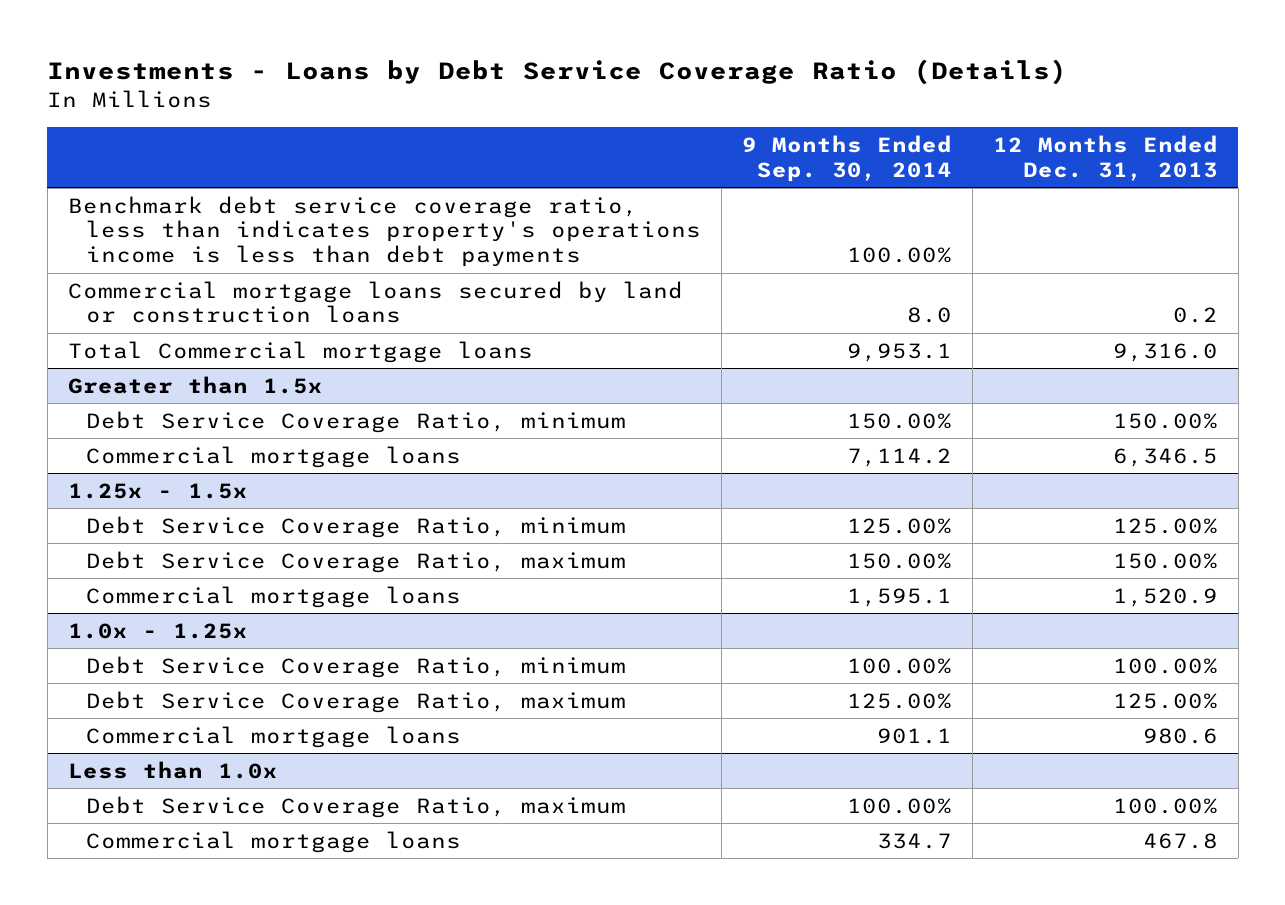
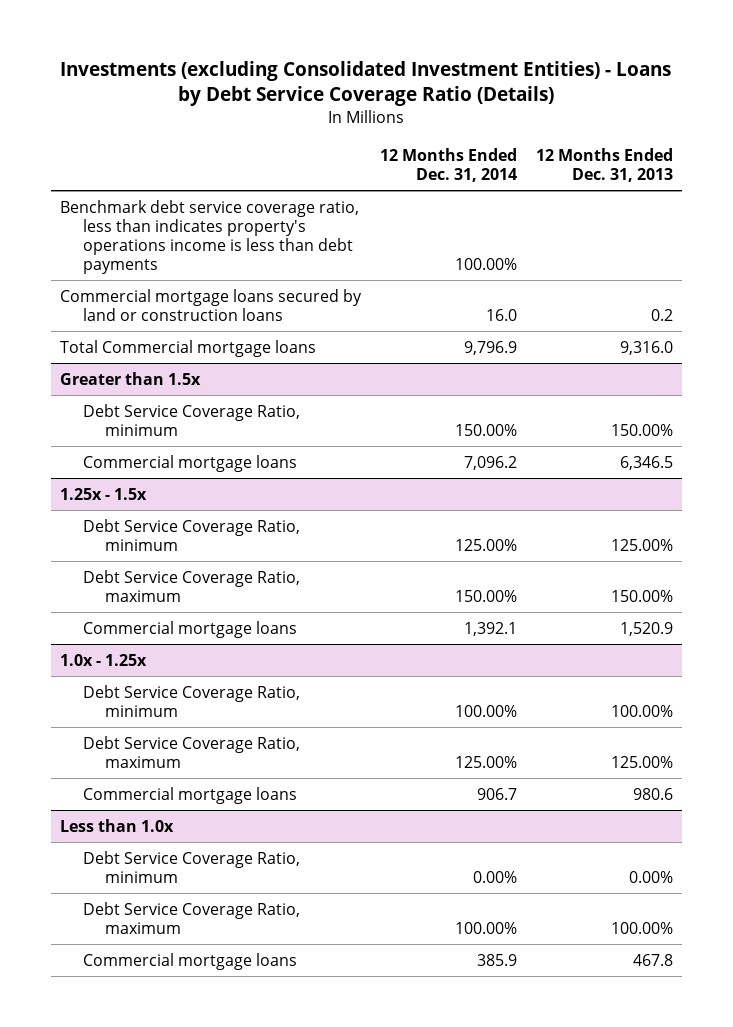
[47,59,1068,86] Investments - Loans by Debt Service Coverage Ratio (Details) -> [60,61,672,107] Investments (excluding Consolidated Investment Entities) - Loans by Debt Service Coverage Ratio (Details)
[741,135,952,182] 9 Months Ended Sep. 30, 2014 -> none
none -> [379,147,517,183] 12 Months Ended Dec. 31, 2014
none -> [82,850,300,883] Debt Service Coverage Ratio, minimum

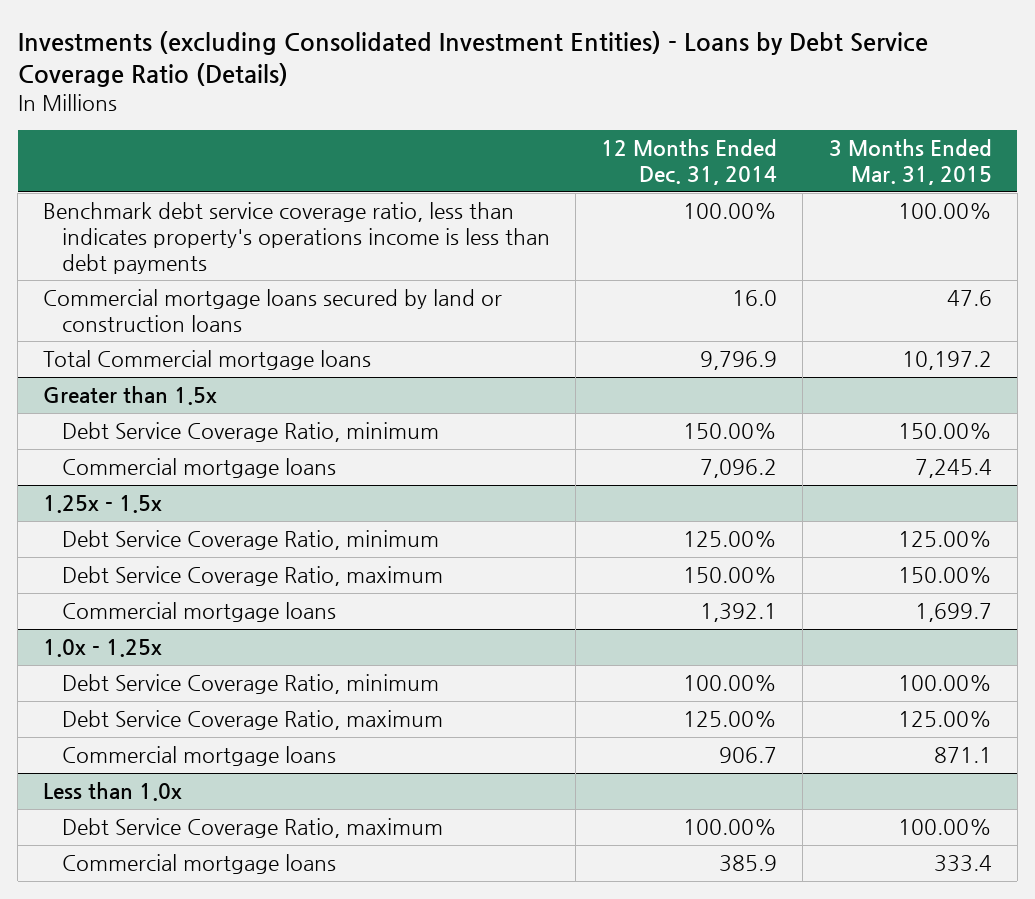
[535,147,673,183] 12 Months Ended Dec. 31, 2013 -> none
none -> [828,139,992,186] 3 Months Ended Mar. 31, 2015
[82,850,300,883] Debt Service Coverage Ratio, minimum -> none

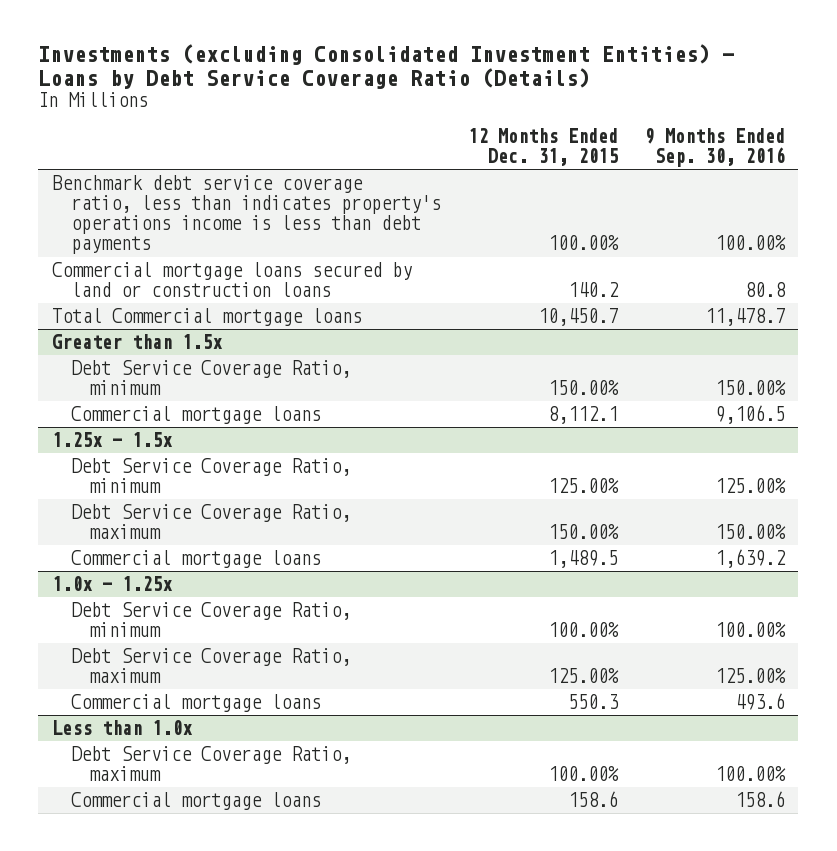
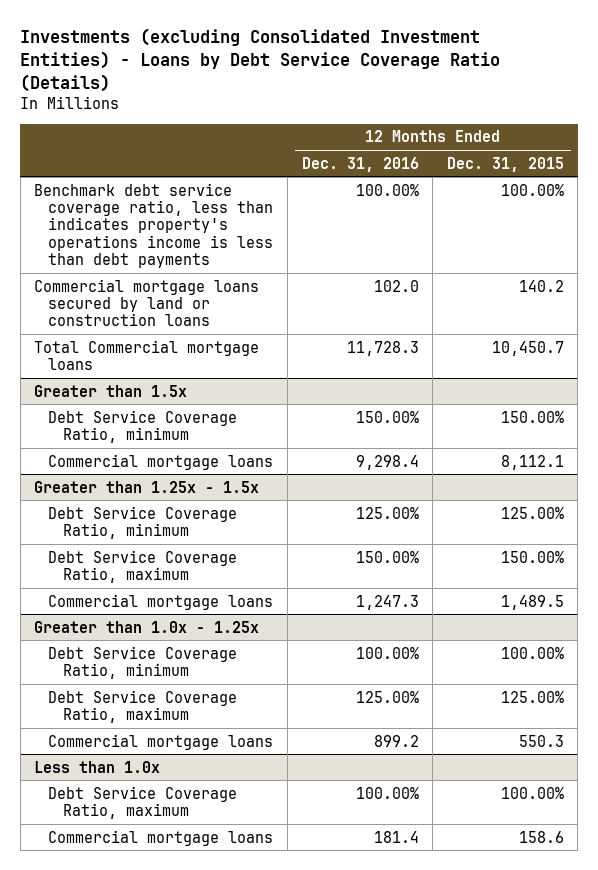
[644,127,785,168] 9 Months Ended Sep. 30, 2016 -> none
none -> [301,156,419,172] Dec. 31, 2016
[51,432,173,448] 1.25x - 1.5x -> [34,480,260,493] Greater than 1.25x - 1.5x
[51,576,173,592] 1.0x - 1.25x -> [34,620,260,633] Greater than 1.0x - 1.25x

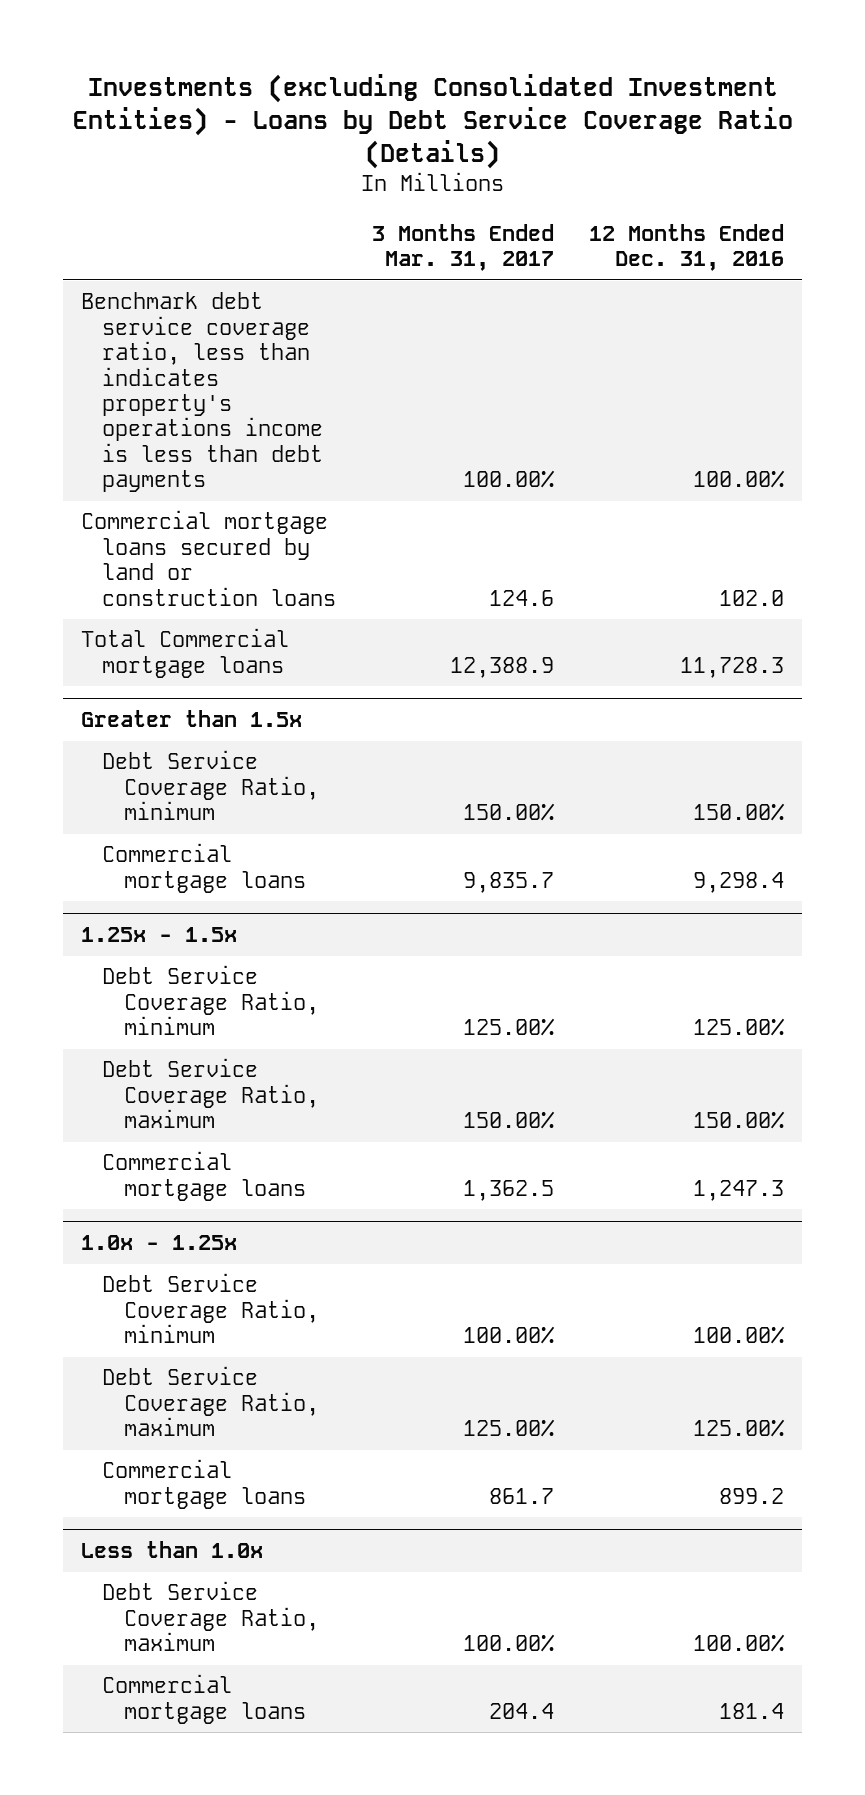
[446,156,564,172] Dec. 31, 2015 -> none
none -> [371,223,554,272] 3 Months Ended Mar. 31, 2017
[34,480,260,493] Greater than 1.25x - 1.5x -> [80,927,237,943] 1.25x - 1.5x
[34,620,260,633] Greater than 1.0x - 1.25x -> [80,1235,237,1251] 1.0x - 1.25x

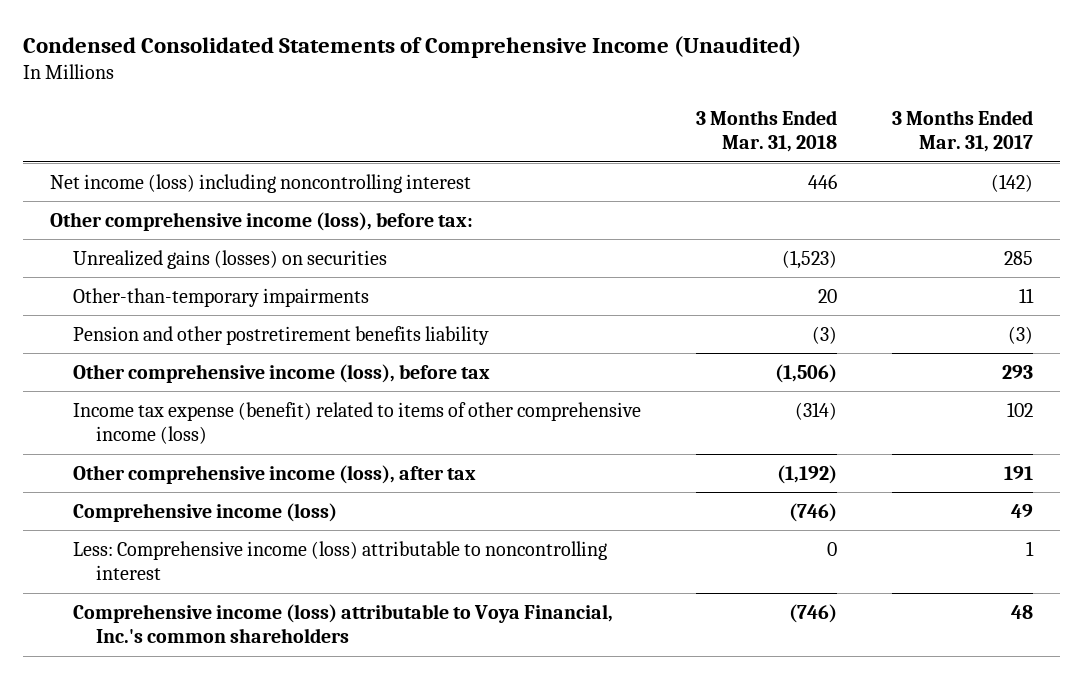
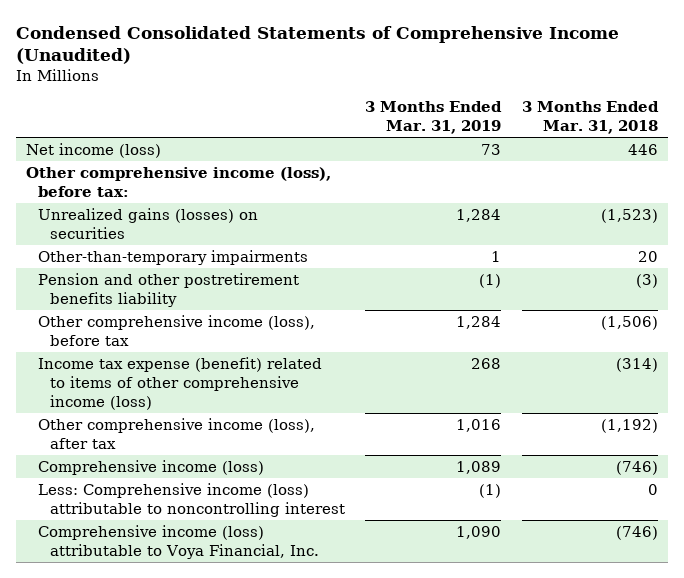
[891,109,1033,153] 3 Months Ended Mar. 31, 2017 -> none
none -> [365,101,503,135] 3 Months Ended Mar. 31, 2019
[50,173,472,193] Net income (loss) including noncontrolling interest -> [26,142,162,158] Net income (loss)
[73,603,614,644] Comprehensive income (loss) attributable to Voya Financial, Inc.'s common shareholders -> [37,524,319,559] Comprehensive income (loss) attributable to Voya Financial, Inc.

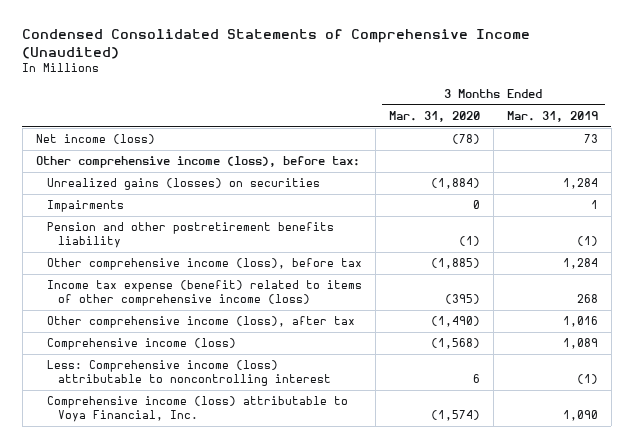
[521,101,659,135] 3 Months Ended Mar. 31, 2018 -> none
none -> [388,110,480,122] Mar. 31, 2020
[37,249,308,265] Other-than-temporary impairments -> [46,200,124,213] Impairments

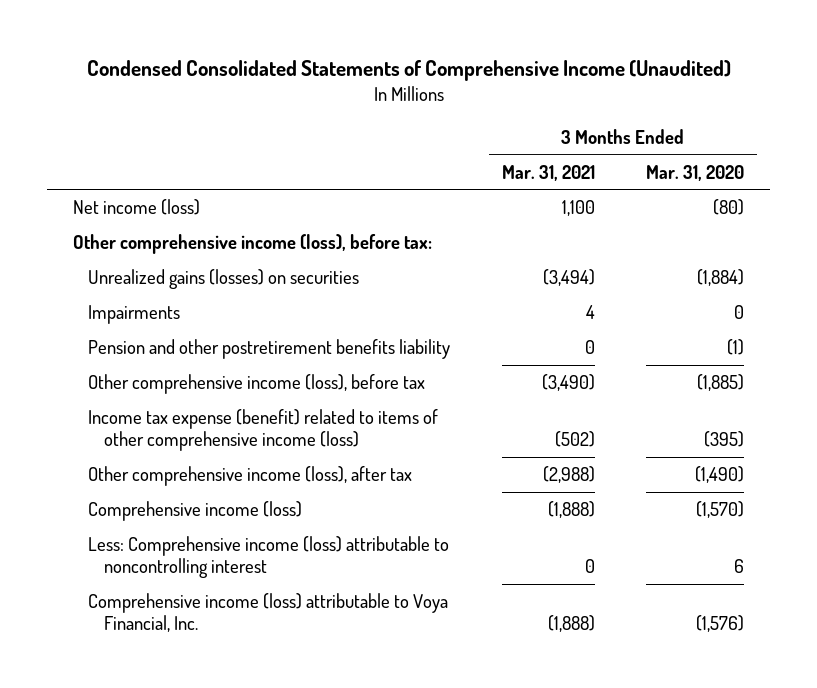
[506,110,598,122] Mar. 31, 2019 -> none
none -> [501,164,595,181] Mar. 31, 2021
[451,134,480,145] (78) -> [713,199,745,216] (80)
[430,338,480,350] (1,568) -> [696,501,745,519] (1,570)
[430,410,480,422] (1,574) -> [696,615,745,633] (1,576)

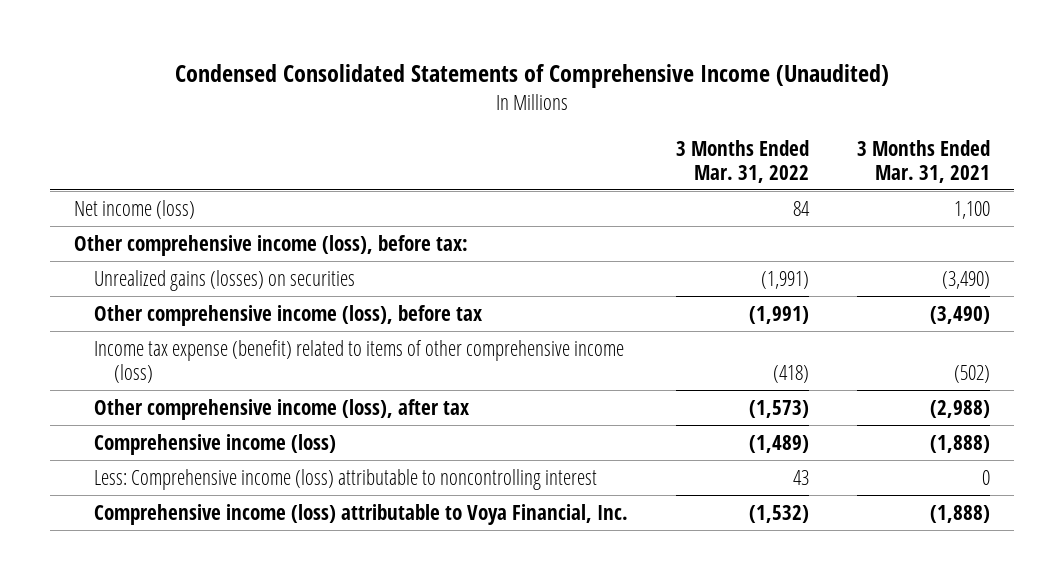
[646,164,745,181] Mar. 31, 2020 -> none
none -> [676,139,810,183] 3 Months Ended Mar. 31, 2022
[88,305,181,325] Impairments -> none
[88,339,451,360] Pension and other postretirement benefits liability -> none
[542,269,595,287] (3,494) -> [942,270,991,289] (3,490)

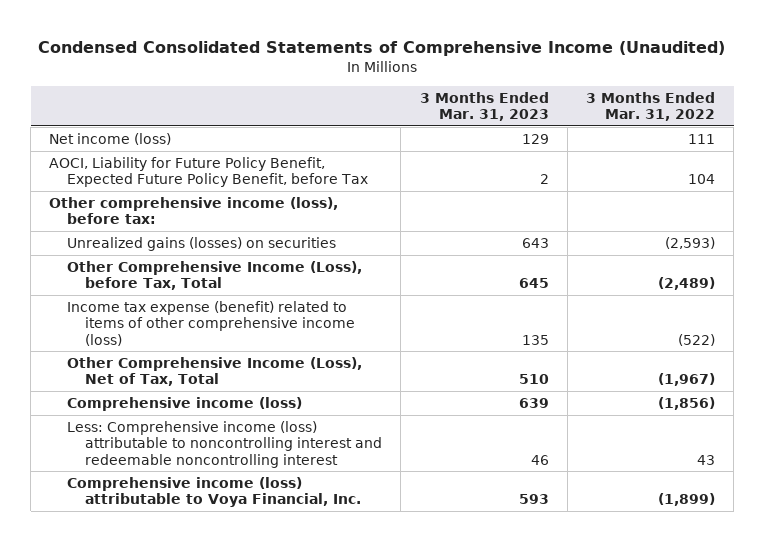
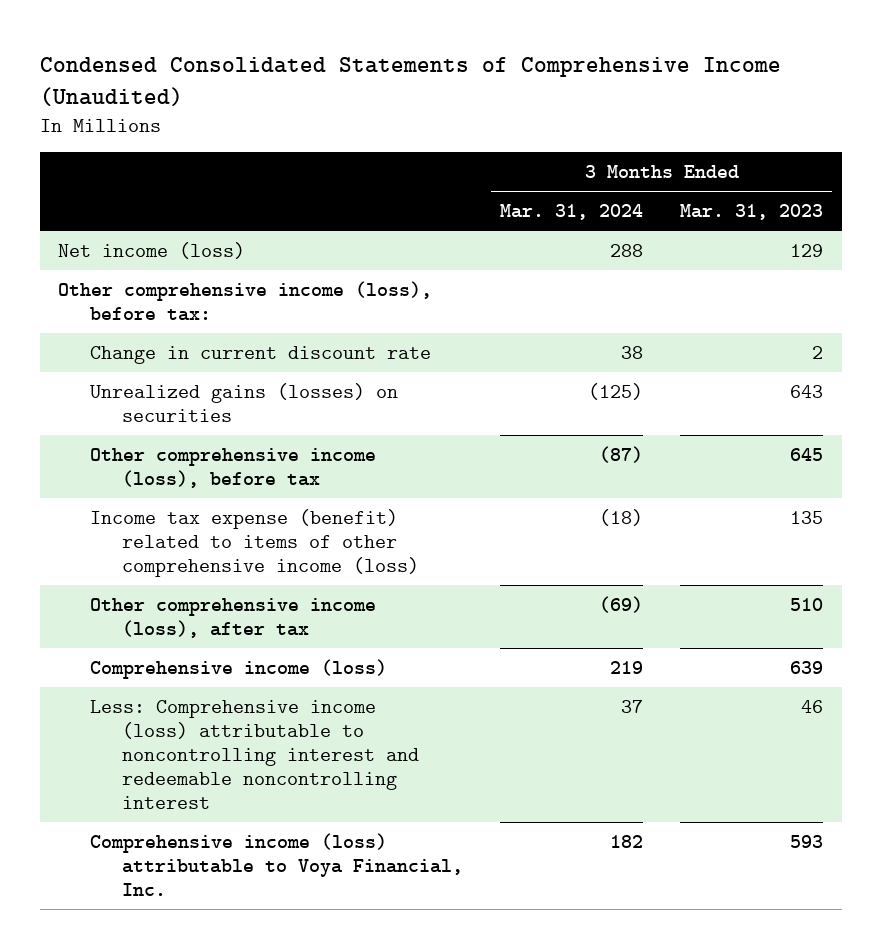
[586,91,716,122] 3 Months Ended Mar. 31, 2022 -> none
none -> [500,204,644,221] Mar. 31, 2024
[49,157,369,188] AOCI, Liability for Future Policy Benefit, Expected Future Policy Benefit, before Tax -> none
none -> [90,345,432,364] Change in current discount rate
[67,261,363,291] Other Comprehensive Income (Loss), before Tax, Total -> [90,447,377,488] Other comprehensive income (loss), before tax
[67,357,363,387] Other Comprehensive Income (Loss), Net of Tax, Total -> [90,597,377,638] Other comprehensive income (loss), after tax

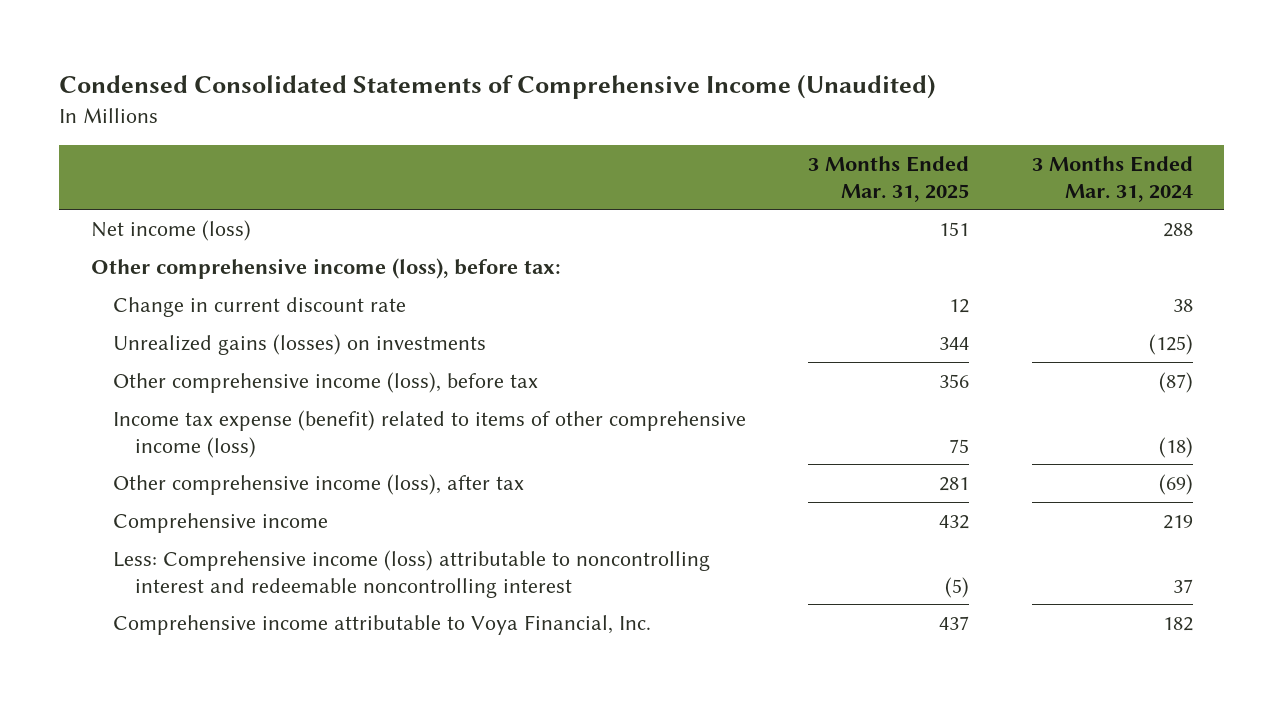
[680,204,824,221] Mar. 31, 2023 -> none
none -> [808,156,970,202] 3 Months Ended Mar. 31, 2025
[90,382,399,422] Unrealized gains (losses) on securities -> [112,333,486,355] Unrealized gains (losses) on investments
[90,658,388,679] Comprehensive income (loss) -> [112,512,328,533] Comprehensive income
[90,832,464,896] Comprehensive income (loss) attributable to Voya Financial, Inc. -> [112,614,651,635] Comprehensive income attributable to Voya Financial, Inc.

